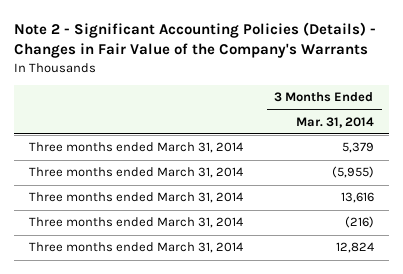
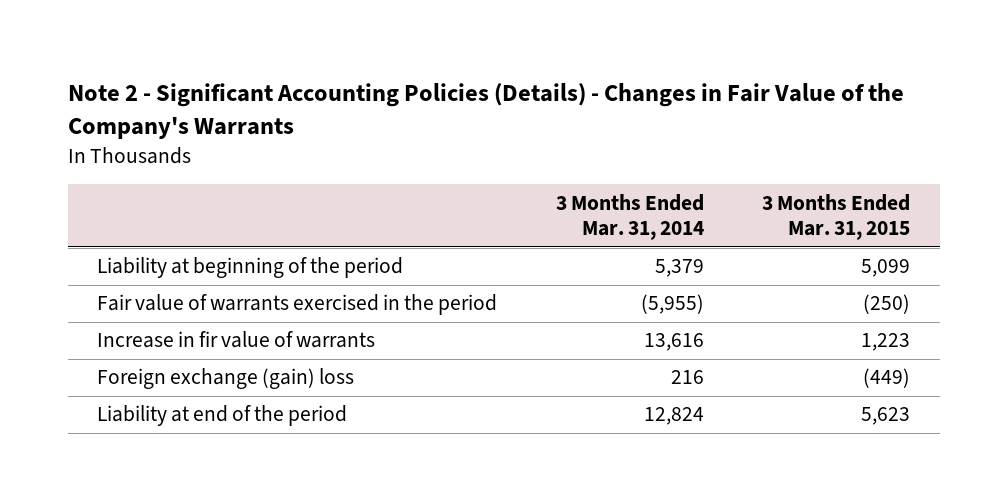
none -> [762,193,911,241] 3 Months Ended Mar. 31, 2015
[29,217,244,229] Three months ended March 31, 2014 -> none
[29,142,244,154] Three months ended March 31, 2014 -> [97,257,404,279] Liability at beginning of the period
[29,167,244,179] Three months ended March 31, 2014 -> [97,294,498,316] Fair value of warrants exercised in the period
[29,192,244,204] Three months ended March 31, 2014 -> [97,331,376,349] Increase in fir value of warrants
none -> [97,368,355,390] Foreign exchange (gain) loss
[29,242,244,254] Three months ended March 31, 2014 -> [97,405,348,427] Liability at end of the period

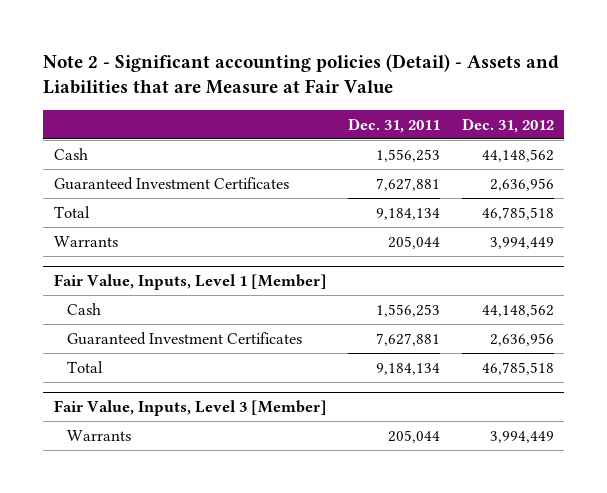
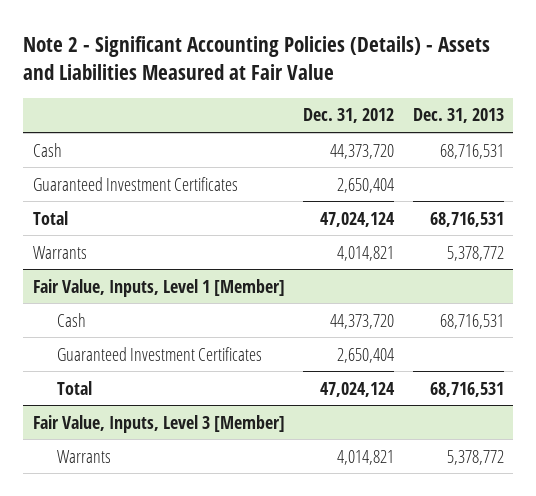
[42,54,559,95] Note 2 - Significant accounting policies (Detail) - Assets and Liabilities that are Measure at Fair Value -> [23,35,491,80] Note 2 - Significant Accounting Policies (Details) - Assets and Liabilities Measured at Fair Value
[348,117,441,133] Dec. 31, 2011 -> none
none -> [412,108,504,124] Dec. 31, 2013
[481,148,554,162] 44,148,562 -> [330,143,395,159] 44,373,720
[489,177,554,191] 2,636,956 -> [337,177,395,193] 2,650,404
[481,206,554,220] 46,785,518 -> [320,211,396,227] 47,024,124
[489,236,554,249] 3,994,449 -> [337,245,395,261] 4,014,821
[481,303,554,317] 44,148,562 -> [330,313,395,329] 44,373,720
[489,332,554,346] 2,636,956 -> [337,347,395,363] 2,650,404
[481,361,554,375] 46,785,518 -> [320,381,396,397] 47,024,124
[489,430,554,443] 3,994,449 -> [337,449,395,465] 4,014,821

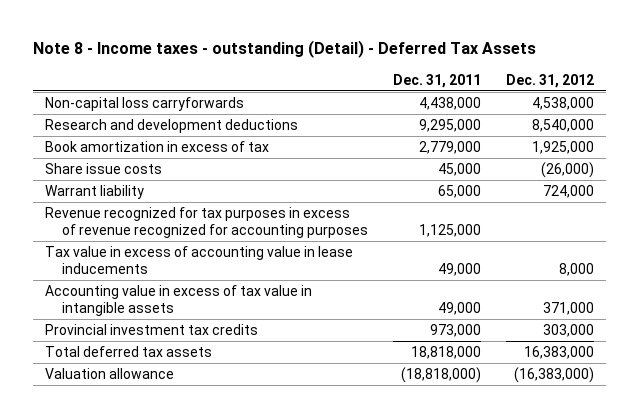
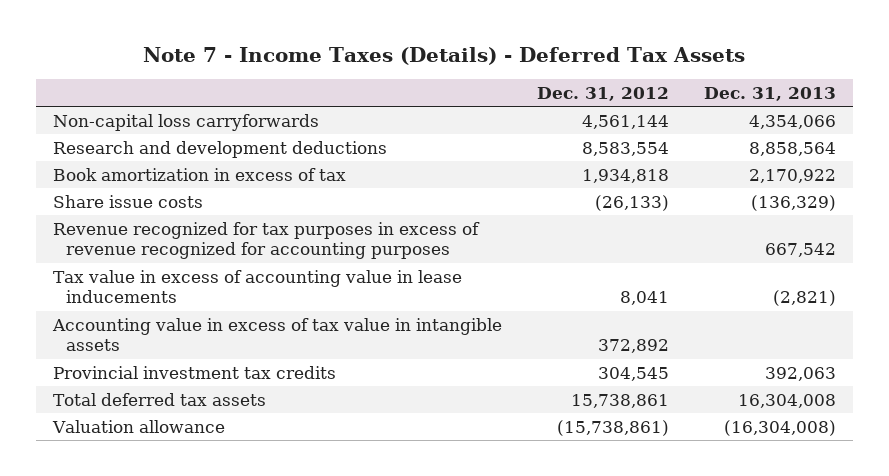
[32,40,536,59] Note 8 - Income taxes - outstanding (Detail) - Deferred Tax Assets -> [143,47,746,66] Note 7 - Income Taxes (Details) - Deferred Tax Assets
[392,73,481,88] Dec. 31, 2011 -> none
none -> [703,86,836,101] Dec. 31, 2013
[44,185,144,200] Warrant liability -> none
[531,97,594,111] 4,538,000 -> [581,114,669,129] 4,561,144
[531,119,594,133] 8,540,000 -> [581,141,669,156] 8,583,554
[531,141,594,155] 1,925,000 -> [581,168,669,183] 1,934,818
[540,162,594,179] (26,000) -> [594,194,669,211] (26,133)
[558,262,594,276] 8,000 -> [619,291,669,306] 8,041
[542,301,594,315] 371,000 -> [597,339,669,354] 372,892
[542,324,594,338] 303,000 -> [597,366,669,381] 304,545
[523,346,594,360] 16,383,000 -> [570,393,669,408] 15,738,861
[513,367,594,384] (16,383,000) -> [556,419,669,436] (15,738,861)

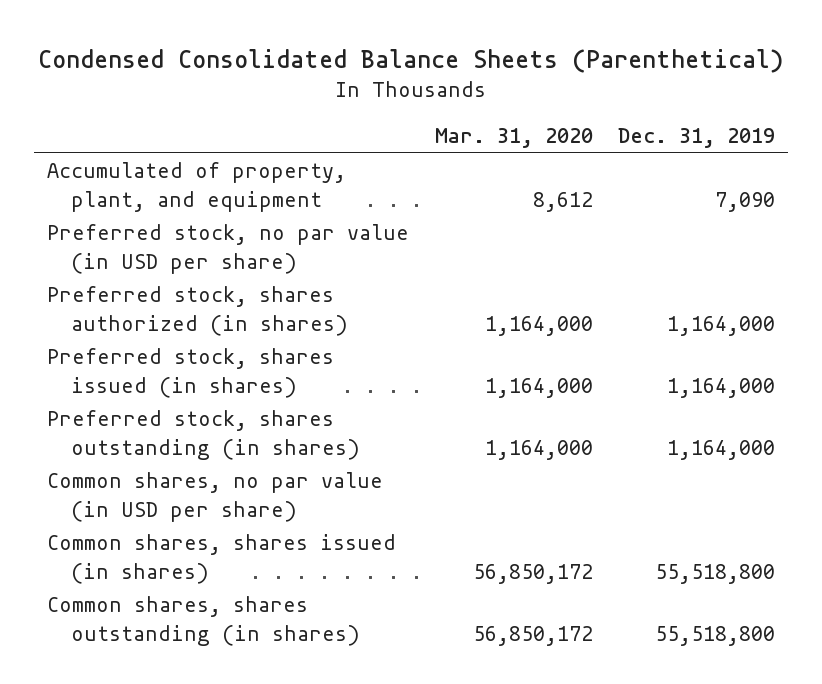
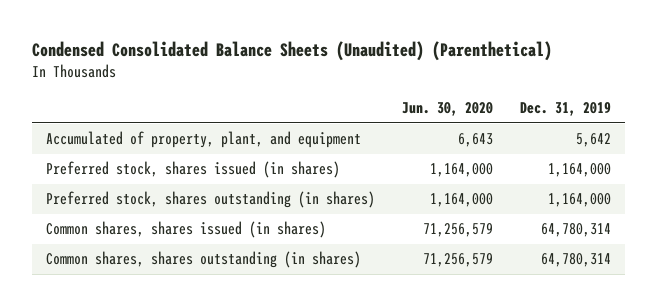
[38,48,785,73] Condensed Consolidated Balance Sheets (Parenthetical) -> [32,41,553,62] Condensed Consolidated Balance Sheets (Unaudited) (Parenthetical)
[434,128,593,149] Mar. 31, 2020 -> none
none -> [402,102,494,117] Jun. 30, 2020
[46,224,409,274] Preferred stock, no par value (in USD per share) -> none
[46,286,348,336] Preferred stock, shares authorized (in shares) -> none
[715,191,776,212] 7,090 -> [576,133,612,148] 5,642
[46,472,383,522] Common shares, no par value (in USD per share) -> none
[655,563,776,584] 55,518,800 -> [541,223,612,238] 64,780,314
[655,625,776,646] 55,518,800 -> [541,253,612,268] 64,780,314

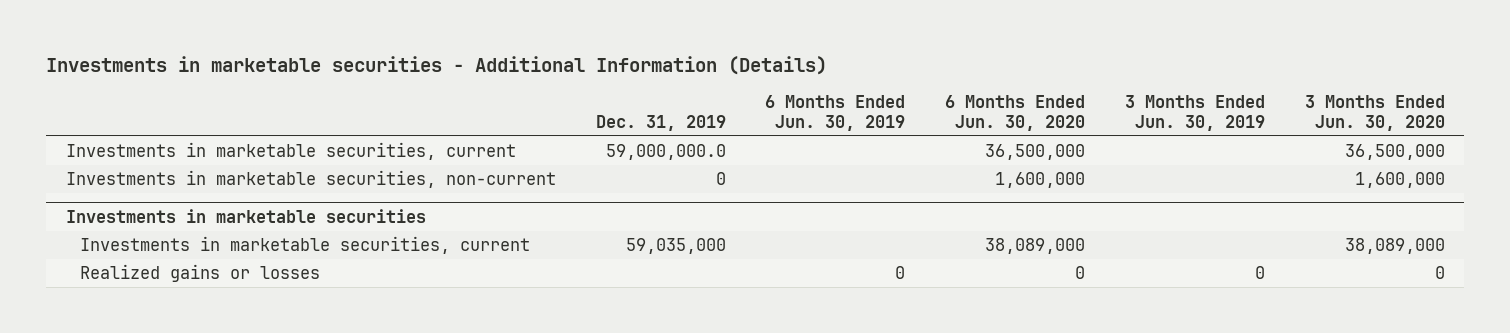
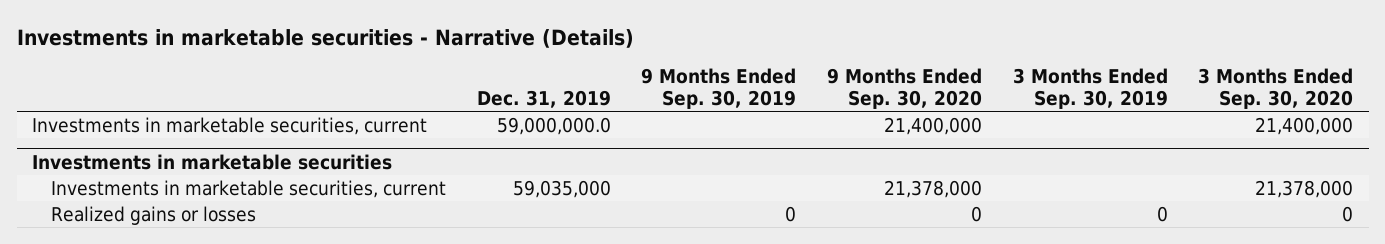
[45,55,827,75] Investments in marketable securities - Additional Information (Details) -> [16,28,634,48] Investments in marketable securities - Narrative (Details)
[765,95,906,131] 6 Months Ended Jun. 30, 2019 -> none
[945,95,1086,131] 6 Months Ended Jun. 30, 2020 -> none
[1124,95,1265,131] 3 Months Ended Jun. 30, 2019 -> none
[1304,95,1445,131] 3 Months Ended Jun. 30, 2020 -> none
none -> [641,68,797,109] 9 Months Ended Sep. 30, 2019
none -> [827,68,983,109] 9 Months Ended Sep. 30, 2020
none -> [1012,68,1168,109] 3 Months Ended Sep. 30, 2019
none -> [1198,68,1354,109] 3 Months Ended Sep. 30, 2020
[65,170,556,189] Investments in marketable securities, non-current -> none

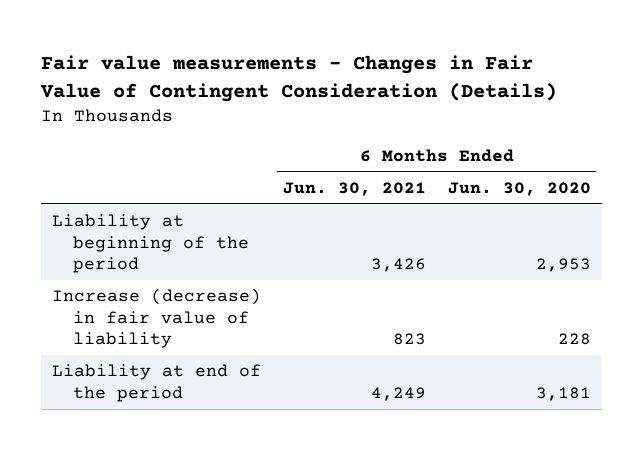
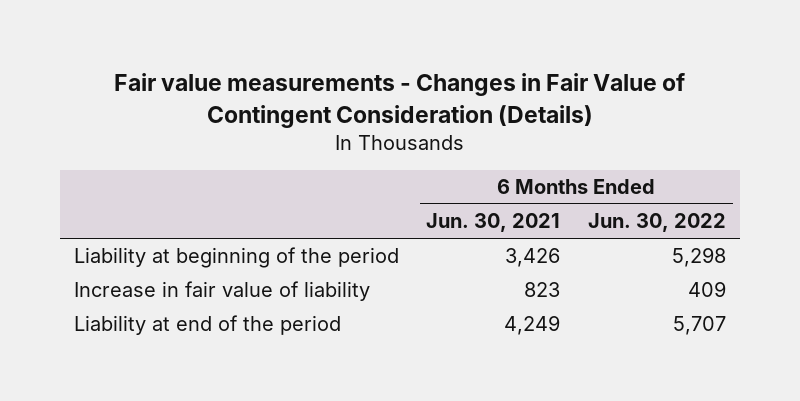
[447,182,591,197] Jun. 30, 2020 -> none
none -> [587,213,726,233] Jun. 30, 2022
[52,288,262,349] Increase (decrease) in fair value of liability -> [73,281,370,302] Increase in fair value of liability

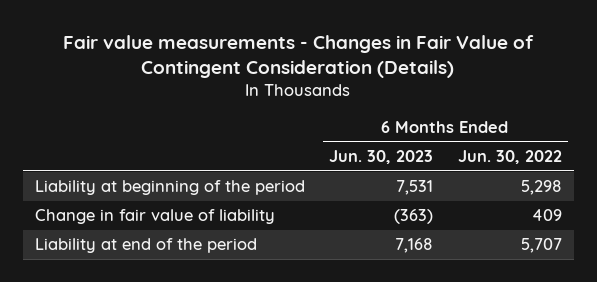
[426,213,561,233] Jun. 30, 2021 -> none
none -> [329,149,434,164] Jun. 30, 2023
[73,281,370,302] Increase in fair value of liability -> [35,209,276,225] Change in fair value of liability

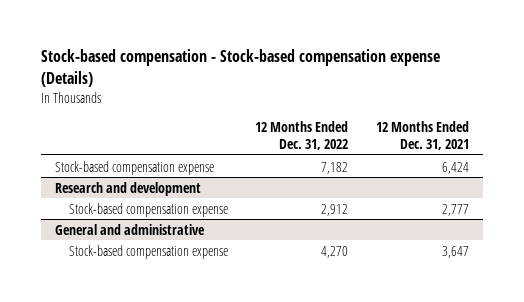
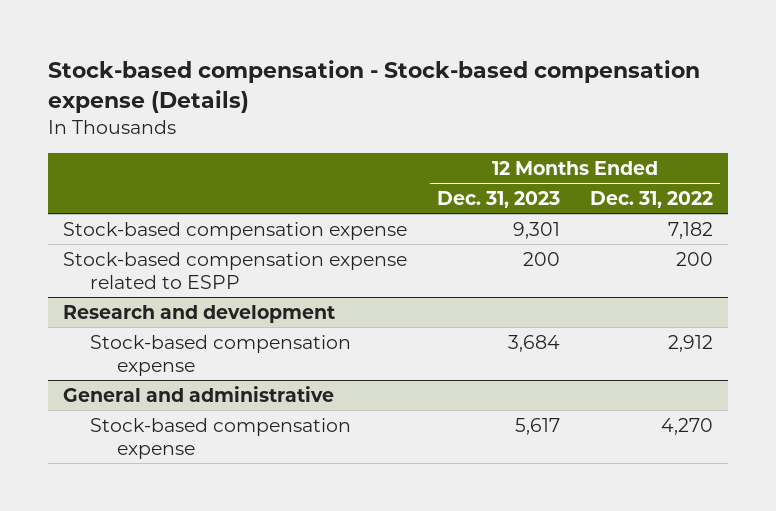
[375,121,469,150] 12 Months Ended Dec. 31, 2021 -> none
none -> [436,190,560,208] Dec. 31, 2023
none -> [63,251,408,289] Stock-based compensation expense related to ESPP

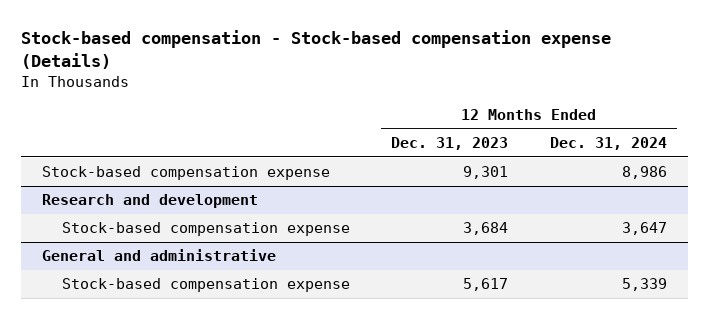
[589,190,713,208] Dec. 31, 2022 -> none
none -> [549,137,667,151] Dec. 31, 2024
[63,251,408,289] Stock-based compensation expense related to ESPP -> none

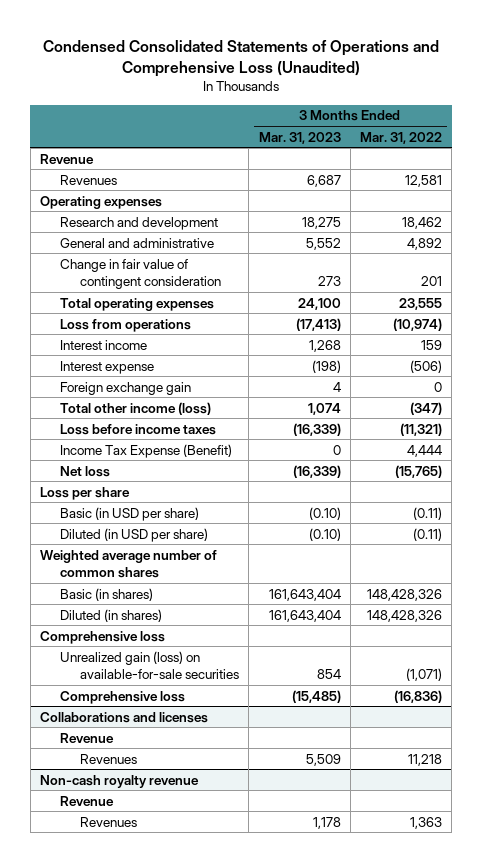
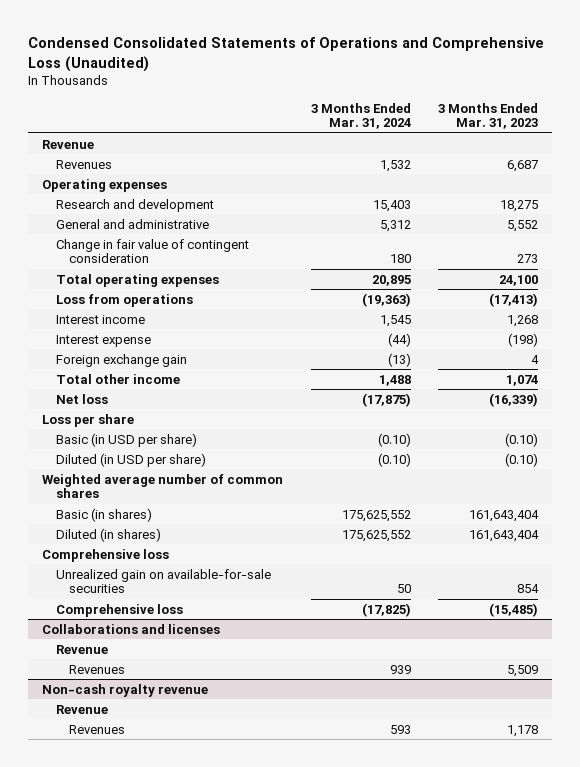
[360,131,443,144] Mar. 31, 2022 -> none
none -> [310,102,411,130] 3 Months Ended Mar. 31, 2024
[60,423,217,435] Loss before income taxes -> none
[60,443,233,458] Income Tax Expense (Benefit) -> none
[60,401,212,415] Total other income (loss) -> [55,373,180,384] Total other income
[60,650,240,680] Unrealized gain (loss) on available-for-sale securities -> [55,568,271,594] Unrealized gain on available-for-sale securities

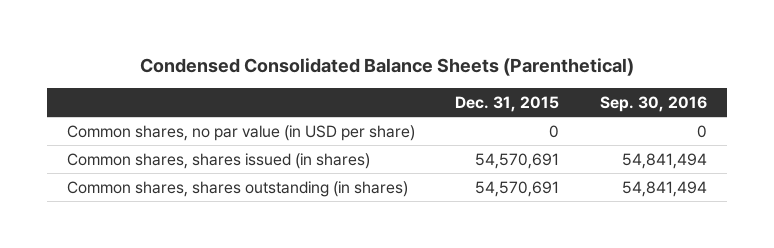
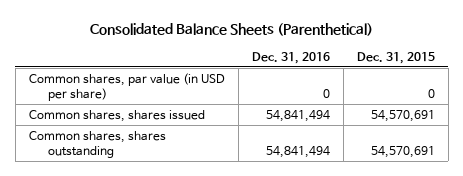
[139,58,634,77] Condensed Consolidated Balance Sheets (Parenthetical) -> [89,22,373,36] Consolidated Balance Sheets (Parenthetical)
[599,96,707,113] Sep. 30, 2016 -> none
none -> [251,51,330,64] Dec. 31, 2016
[67,124,416,141] Common shares, no par value (in USD per share) -> [28,72,225,101] Common shares, par value (in USD per share)
[67,152,371,169] Common shares, shares issued (in shares) -> [28,109,205,122] Common shares, shares issued
[67,180,409,197] Common shares, shares outstanding (in shares) -> [28,130,166,158] Common shares, shares outstanding

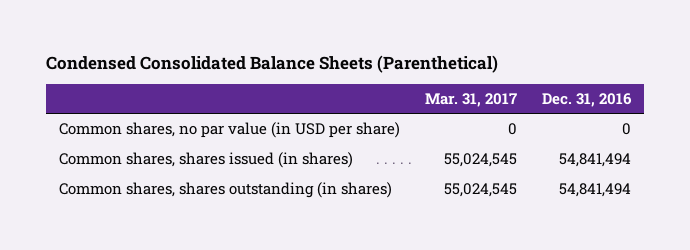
[89,22,373,36] Consolidated Balance Sheets (Parenthetical) -> [46,55,499,74] Condensed Consolidated Balance Sheets (Parenthetical)
[356,51,435,64] Dec. 31, 2015 -> none
none -> [425,93,518,108] Mar. 31, 2017
[28,72,225,101] Common shares, par value (in USD per share) -> [58,122,400,139] Common shares, no par value (in USD per share)
[28,109,205,122] Common shares, shares issued -> [58,152,353,169] Common shares, shares issued (in shares)
[28,130,166,158] Common shares, shares outstanding -> [58,182,392,199] Common shares, shares outstanding (in shares)

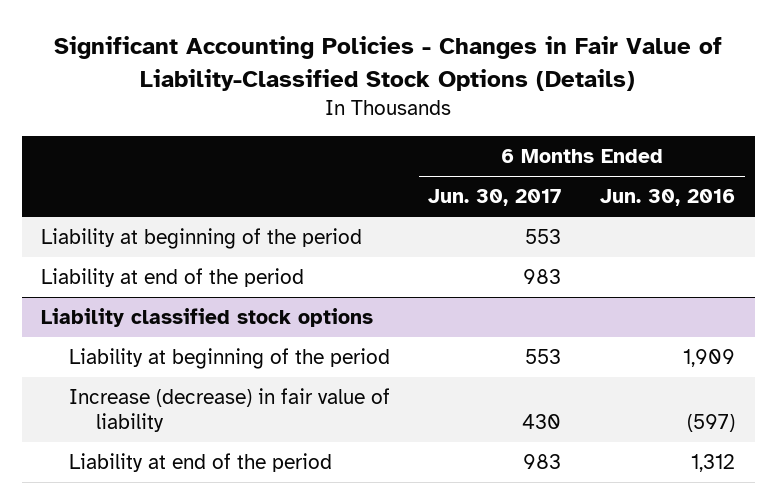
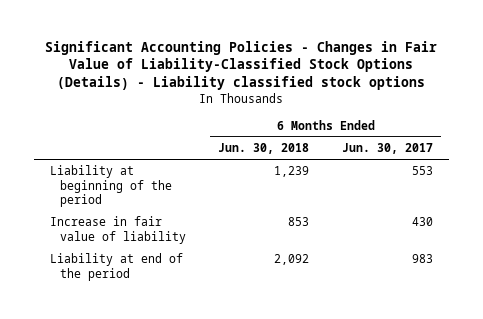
[54,36,723,91] Significant Accounting Policies - Changes in Fair Value of Liability-Classified Stock Options (Details) -> [45,40,438,91] Significant Accounting Policies - Changes in Fair Value of Liability-Classified Stock Options (Details) - Liability classified stock options
[600,189,736,207] Jun. 30, 2016 -> none
none -> [218,143,310,155] Jun. 30, 2018
[41,268,305,288] Liability at end of the period -> none
[41,308,374,328] Liability classified stock options -> none
[68,348,390,370] Liability at beginning of the period -> none
[68,388,390,433] Increase (decrease) in fair value of liability -> [49,216,186,244] Increase in fair value of liability

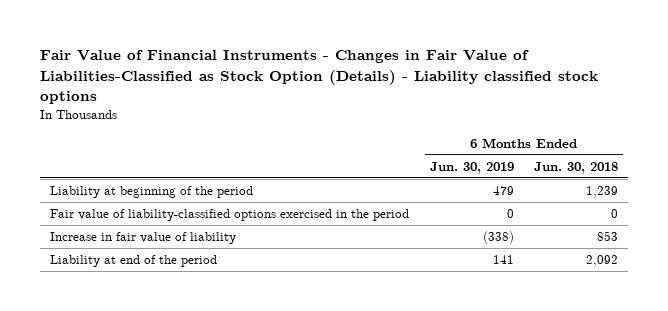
[45,40,438,91] Significant Accounting Policies - Changes in Fair Value of Liability-Classified Stock Options (Details) - Liability classified stock options -> [40,50,599,104] Fair Value of Financial Instruments - Changes in Fair Value of Liabilities-Classified as Stock Option (Details) - Liability classified stock options
[341,143,433,155] Jun. 30, 2017 -> none
none -> [429,161,514,174] Jun. 30, 2019
none -> [50,209,410,222] Fair value of liability-classified options exercised in the period

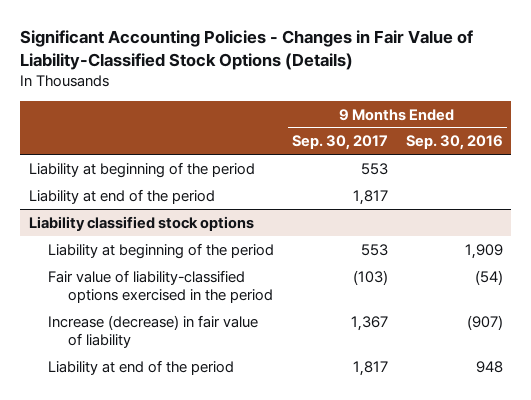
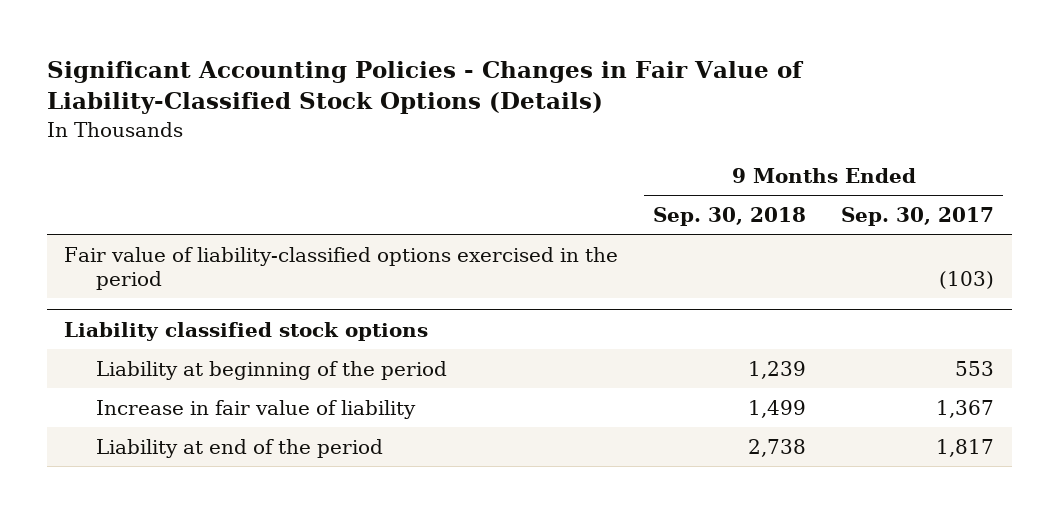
[405,135,503,151] Sep. 30, 2016 -> none
none -> [653,207,807,227] Sep. 30, 2018
[28,161,255,178] Liability at beginning of the period -> none
[28,188,215,204] Liability at end of the period -> none
none -> [64,246,619,290] Fair value of liability-classified options exercised in the period
[48,269,274,304] Fair value of liability-classified options exercised in the period -> none
[48,314,259,349] Increase (decrease) in fair value of liability -> [96,399,417,419] Increase in fair value of liability

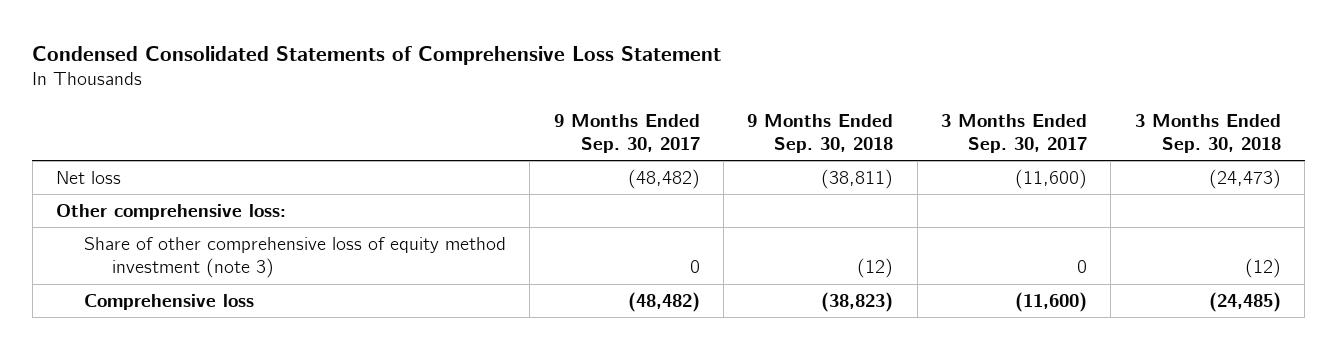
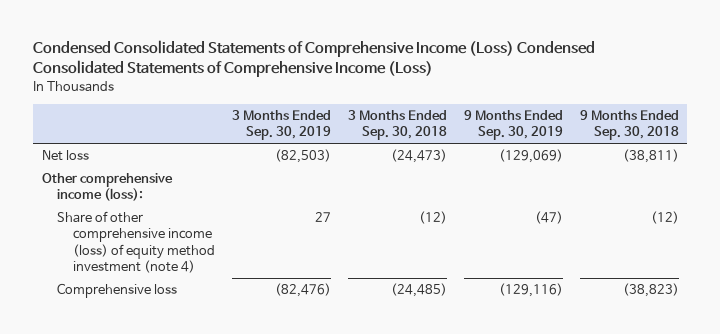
[32,45,722,65] Condensed Consolidated Statements of Comprehensive Loss Statement -> [33,40,596,78] Condensed Consolidated Statements of Comprehensive Income (Loss) Condensed Consolidated Statements of Comprehensive Income (Loss)
[553,113,700,154] 9 Months Ended Sep. 30, 2017 -> none
[941,113,1088,154] 3 Months Ended Sep. 30, 2017 -> none
none -> [231,110,331,141] 3 Months Ended Sep. 30, 2019
none -> [463,110,563,141] 9 Months Ended Sep. 30, 2019
[56,203,287,220] Other comprehensive loss: -> [41,173,173,202] Other comprehensive income (loss):
[83,236,506,279] Share of other comprehensive loss of equity method investment (note 3) -> [57,211,215,273] Share of other comprehensive income (loss) of equity method investment (note 4)

